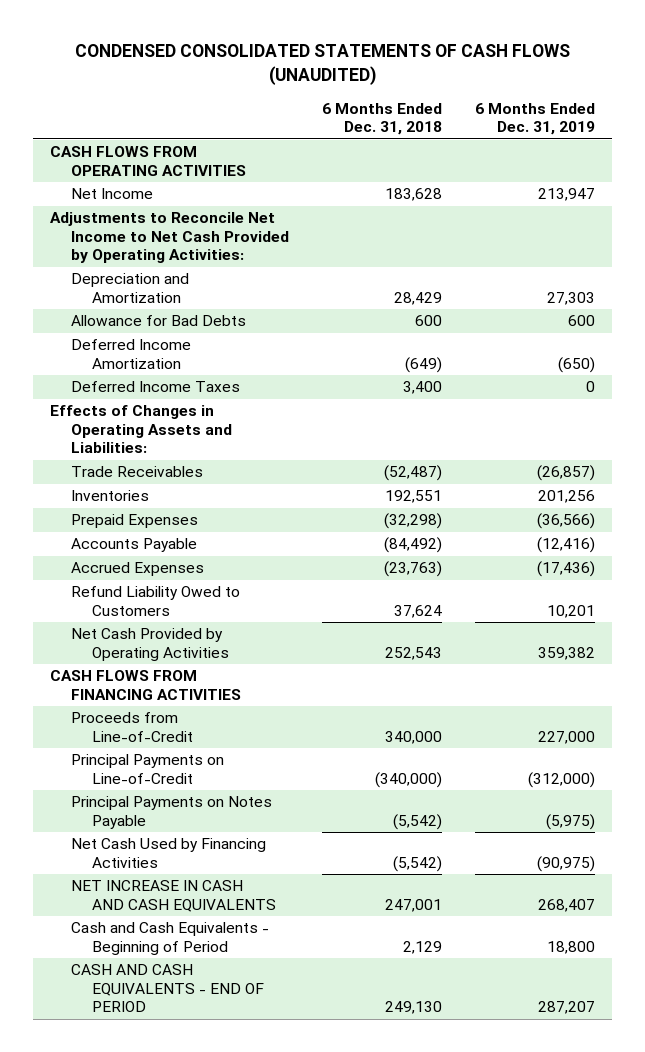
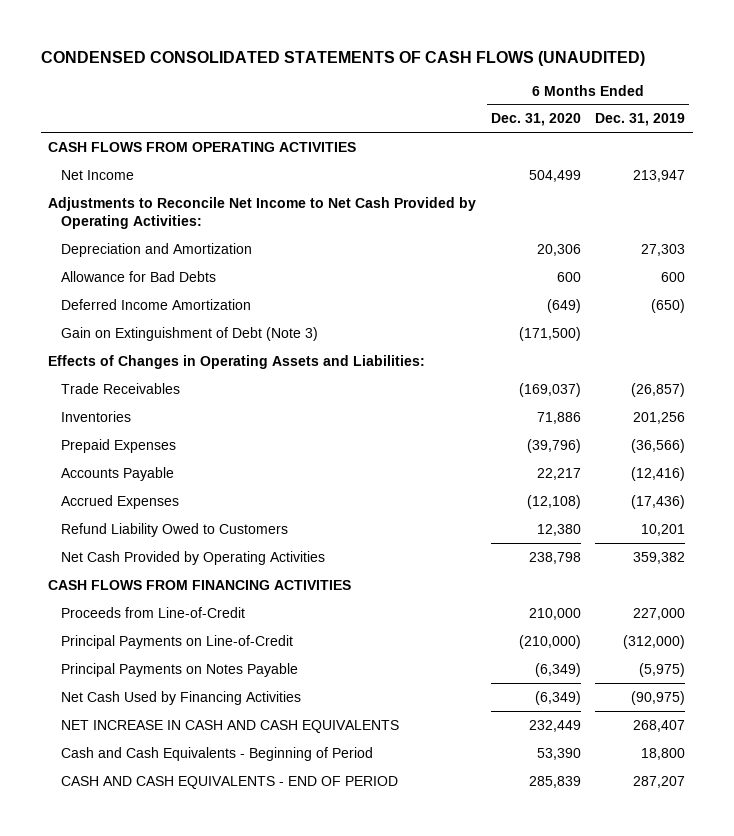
[321,102,442,136] 6 Months Ended Dec. 31, 2018 -> none
none -> [490,113,581,127] Dec. 31, 2020
[70,381,240,393] Deferred Income Taxes -> none
none -> [60,326,318,341] Gain on Extinguishment of Debt (Note 3)

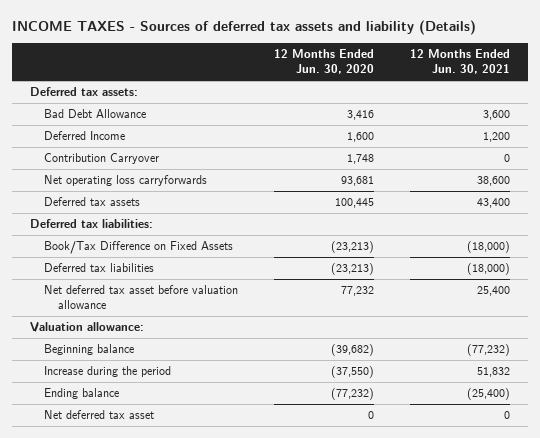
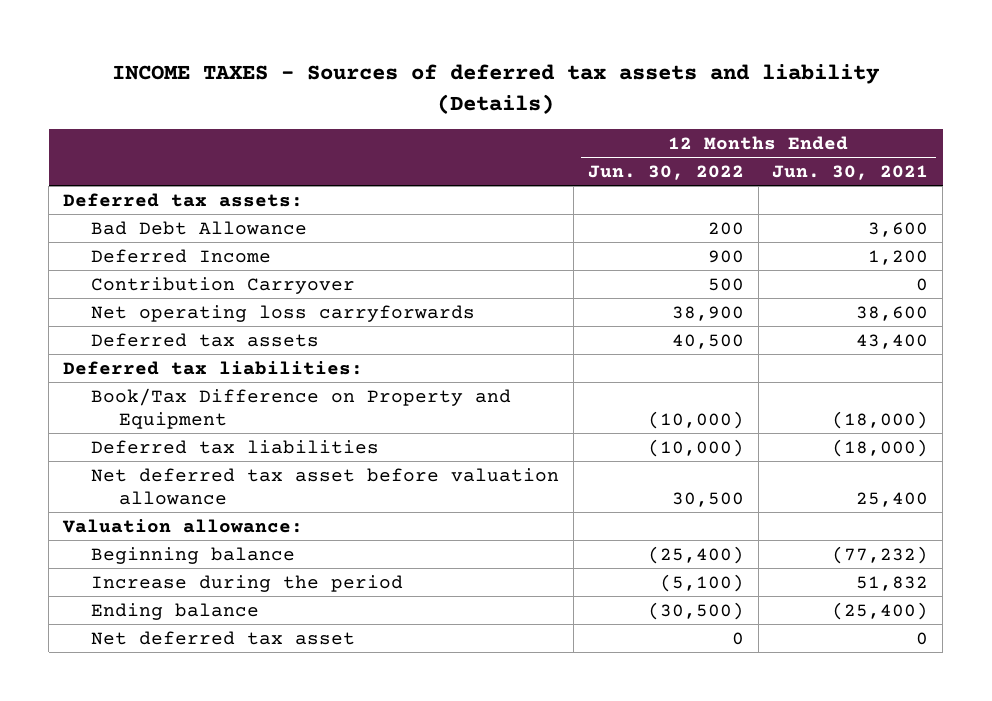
[274,49,375,75] 12 Months Ended Jun. 30, 2020 -> none
none -> [587,165,744,181] Jun. 30, 2022
[44,241,234,255] Book/Tax Difference on Fixed Assets -> [91,387,512,429] Book/Tax Difference on Property and Equipment

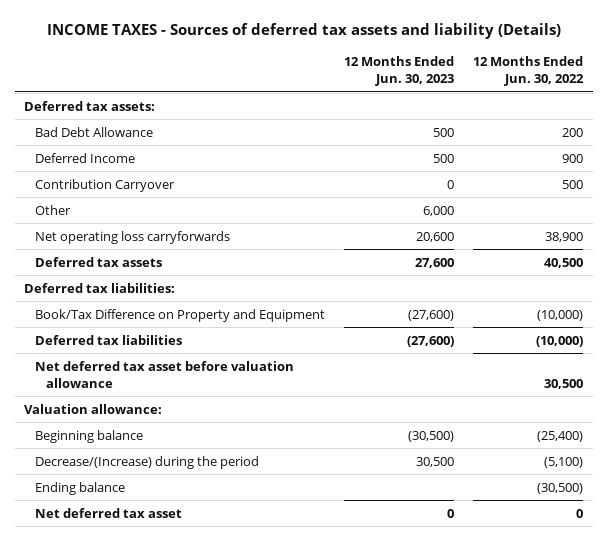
[772,165,929,181] Jun. 30, 2021 -> none
none -> [344,56,455,87] 12 Months Ended Jun. 30, 2023
none -> [35,204,72,215] Other
[91,574,404,592] Increase during the period -> [35,455,260,469] Decrease/(Increase) during the period

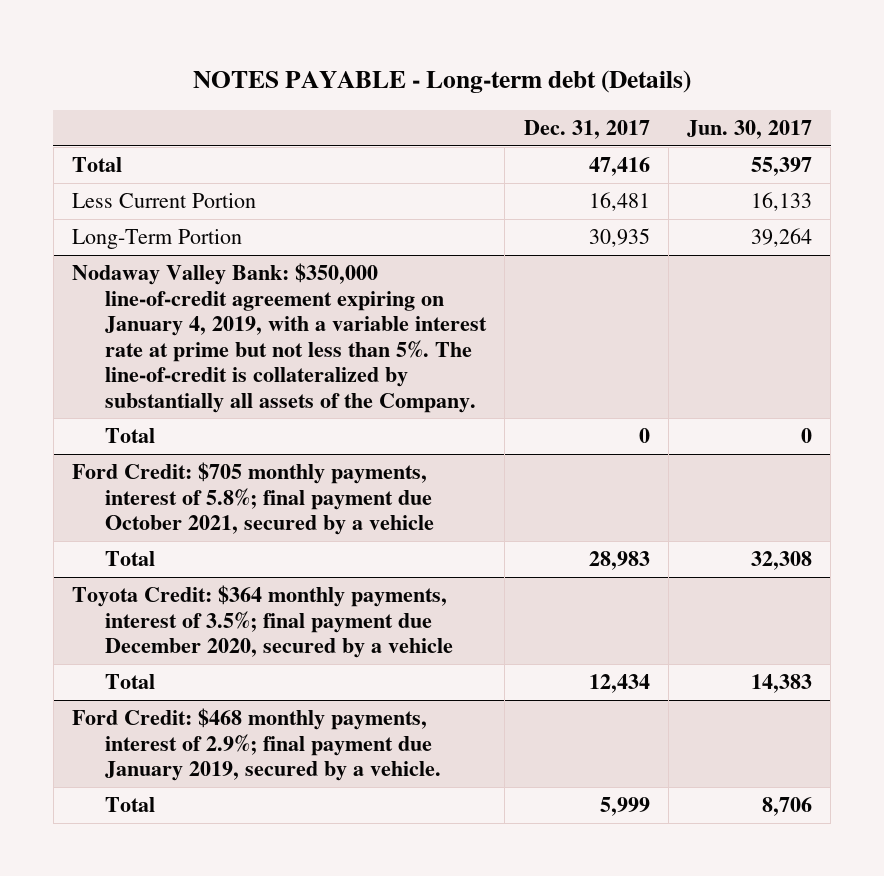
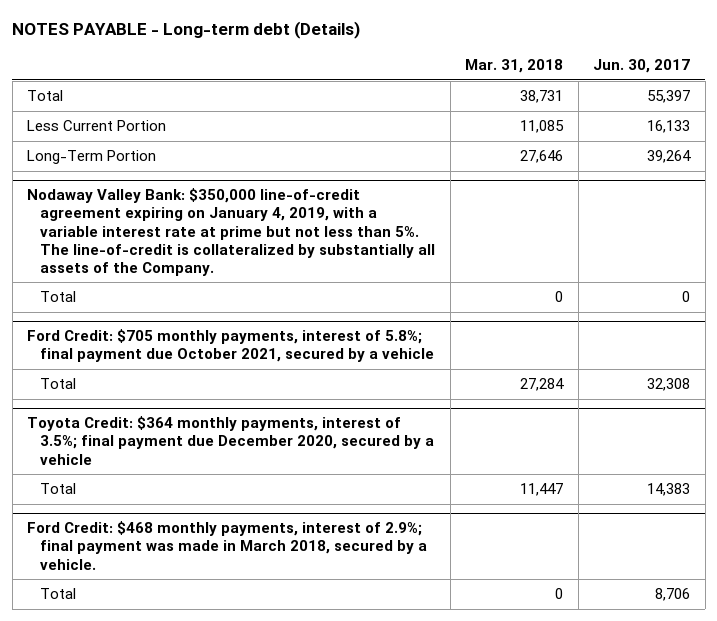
[523,120,650,140] Dec. 31, 2017 -> none
none -> [465,59,564,74] Mar. 31, 2018
[72,708,442,782] Ford Credit: $468 monthly payments, interest of 2.9%; final payment due January 2019, secured by a vehicle. -> [27,521,428,570] Ford Credit: $468 monthly payments, interest of 2.9%; final payment was made in March 2018, secured by a vehicle.

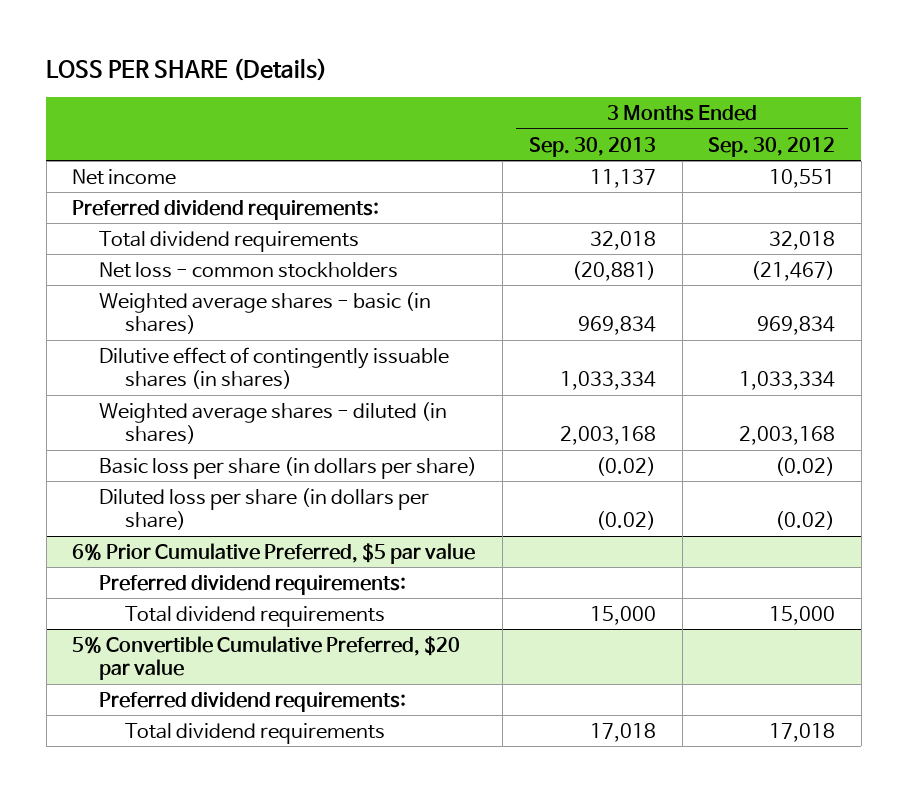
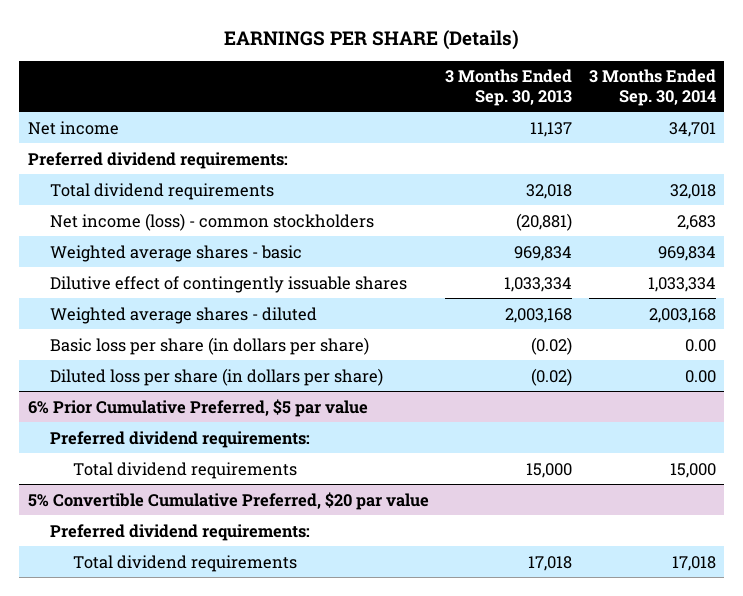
[46,58,328,82] LOSS PER SHARE (Details) -> [223,29,519,50] EARNINGS PER SHARE (Details)
[708,136,836,157] Sep. 30, 2012 -> none
none -> [588,69,716,106] 3 Months Ended Sep. 30, 2014
[98,261,398,278] Net loss - common stockholders -> [50,212,375,231] Net income (loss) - common stockholders
[98,291,431,335] Weighted average shares - basic (in shares) -> [50,244,303,262] Weighted average shares - basic
[98,346,449,390] Dilutive effect of contingently issuable shares (in shares) -> [50,275,408,293] Dilutive effect of contingently issuable shares
[98,401,447,445] Weighted average shares - diluted (in shares) -> [50,306,318,324] Weighted average shares - diluted

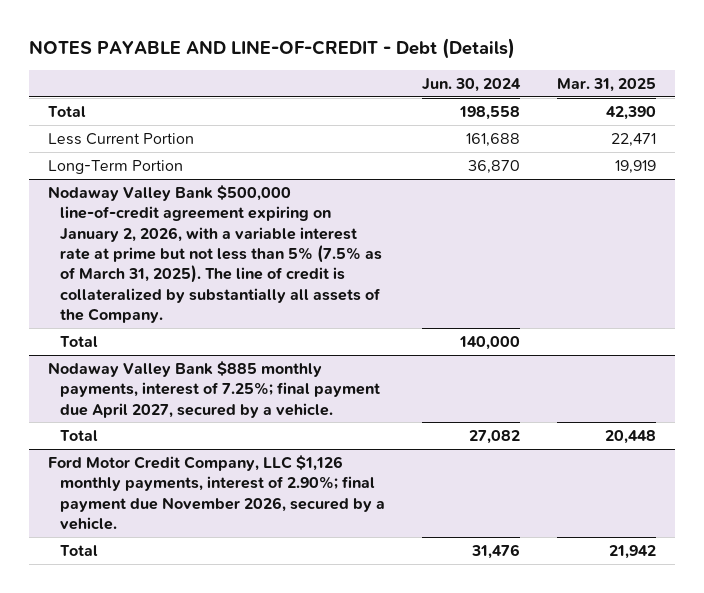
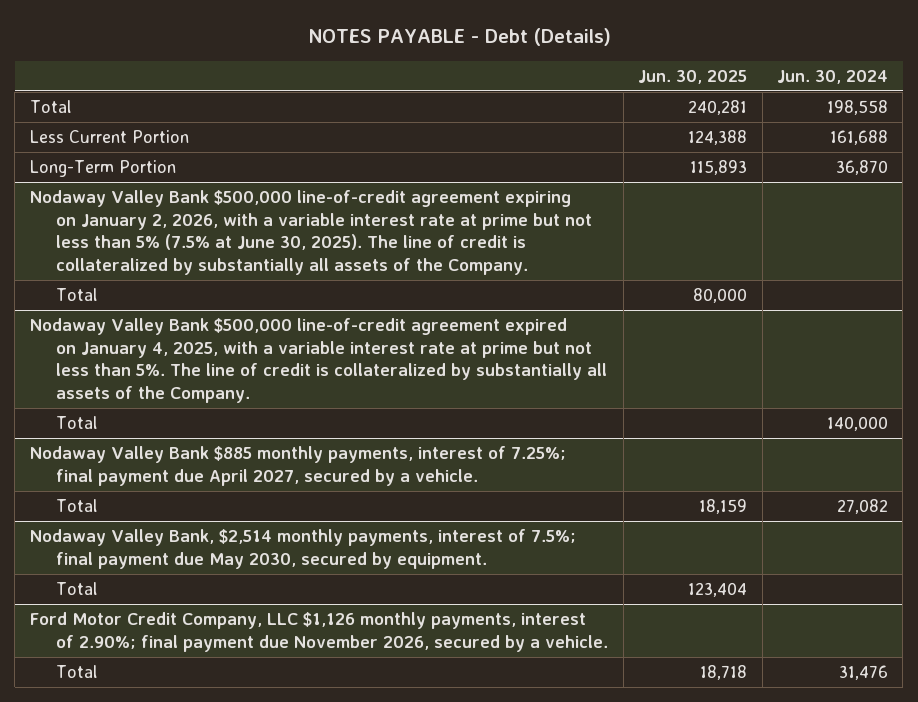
[28,37,515,59] NOTES PAYABLE AND LINE-OF-CREDIT - Debt (Details) -> [307,27,611,46] NOTES PAYABLE - Debt (Details)
[557,77,657,92] Mar. 31, 2025 -> none
none -> [638,69,748,84] Jun. 30, 2025
[47,184,382,323] Nodaway Valley Bank $500,000 line-of-credit agreement expiring on January 2, 2026, with a variable interest rate at prime but not less than 5% (7.5% as of March 31, 2025). The line of credit is collateralized by substantially all assets of the Company. -> [29,190,593,276] Nodaway Valley Bank $500,000 line-of-credit agreement expiring on January 2, 2026, with a variable interest rate at prime but not less than 5% (7.5% at June 30, 2025). The line of credit is collateralized by substantially all assets of the Company.
none -> [56,288,99,302] Total
none -> [29,318,608,404] Nodaway Valley Bank $500,000 line-of-credit agreement expired on January 4, 2025, with a variable interest rate at prime but not less than 5%. The line of credit is collateralized by substantially all assets of the Company.
none -> [29,529,576,569] Nodaway Valley Bank, $2,514 monthly payments, interest of 7.5%; final payment due May 2030, secured by equipment.
none -> [56,582,99,596] Total

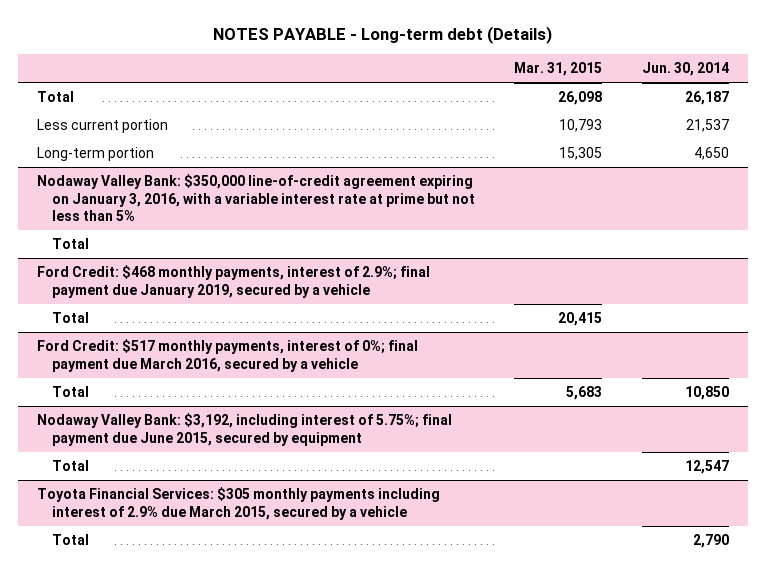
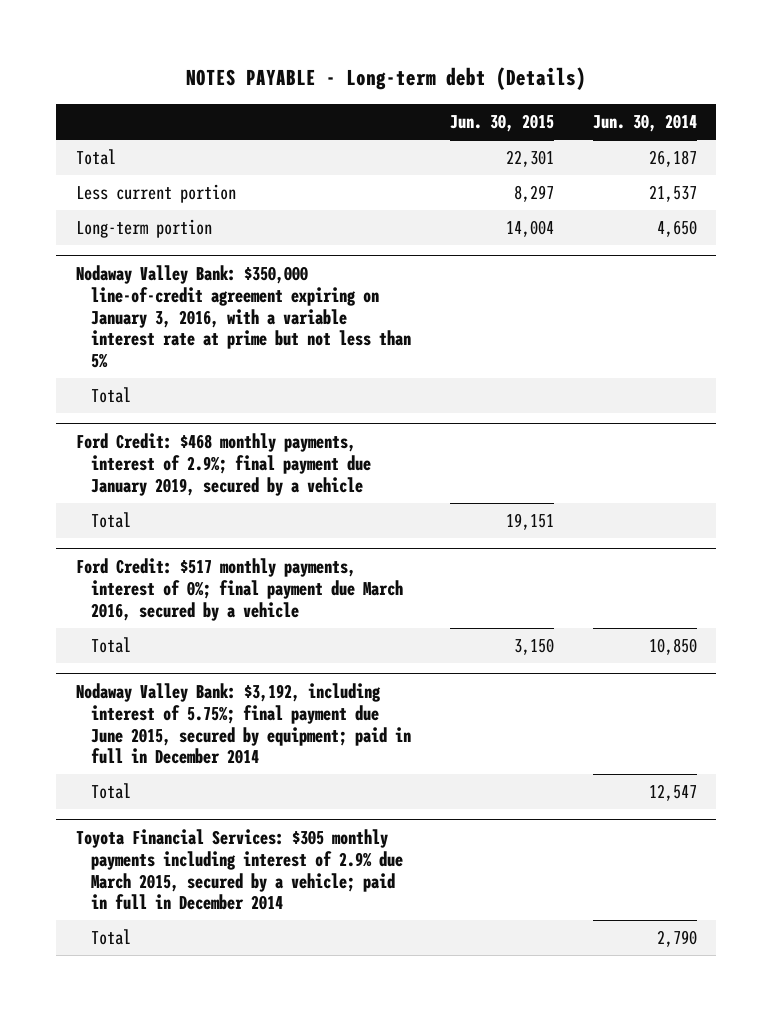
[514,62,603,77] Mar. 31, 2015 -> none
none -> [449,114,554,133] Jun. 30, 2015
[37,413,453,446] Nodaway Valley Bank: $3,192, including interest of 5.75%; final payment due June 2015, secured by equipment -> [75,683,411,765] Nodaway Valley Bank: $3,192, including interest of 5.75%; final payment due June 2015, secured by equipment; paid in full in December 2014
[37,487,441,520] Toyota Financial Services: $305 monthly payments including interest of 2.9% due March 2015, secured by a vehicle -> [75,829,403,911] Toyota Financial Services: $305 monthly payments including interest of 2.9% due March 2015, secured by a vehicle; paid in full in December 2014

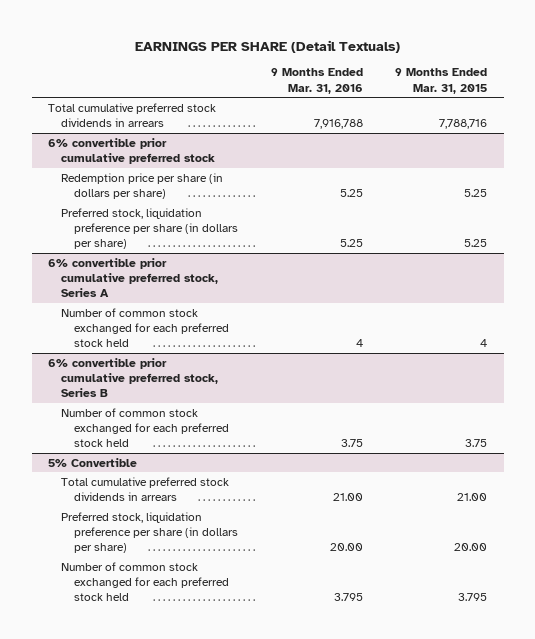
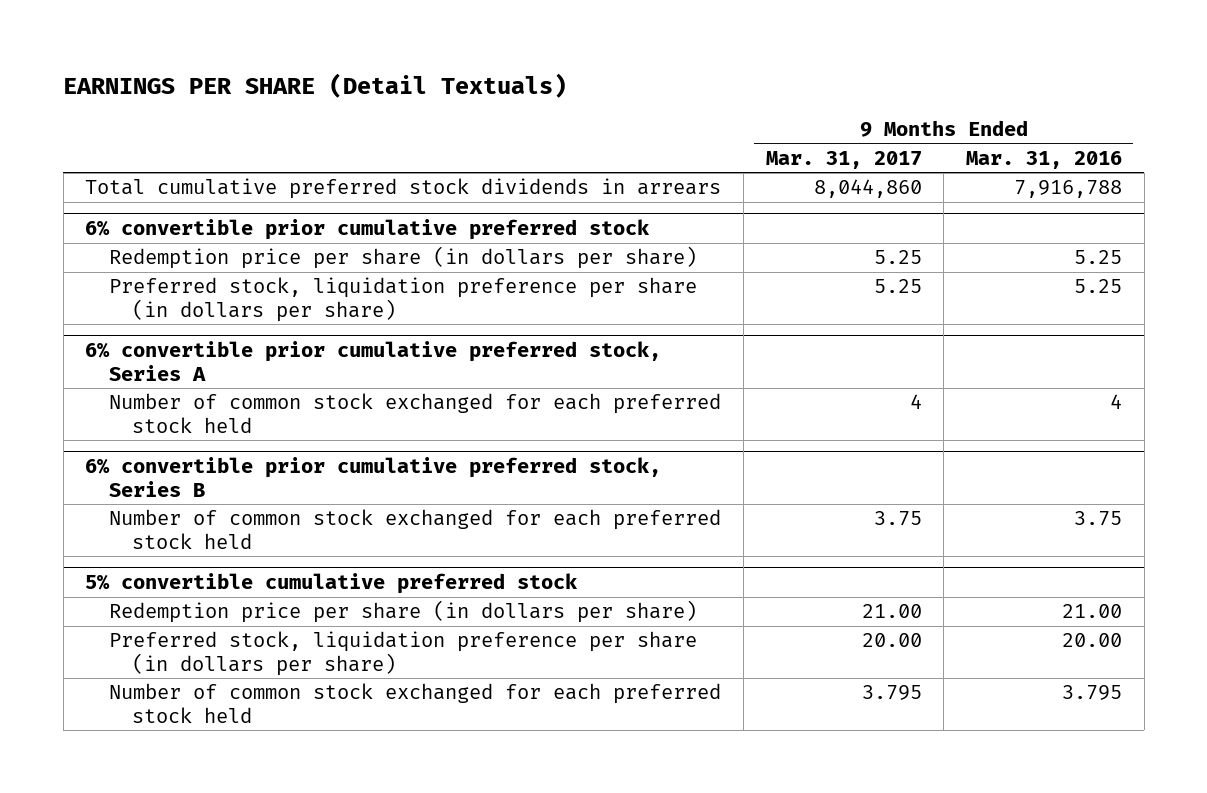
[395,68,488,94] 9 Months Ended Mar. 31, 2015 -> none
none -> [765,150,922,169] Mar. 31, 2017
[61,476,230,502] Total cumulative preferred stock dividends in arrears -> none
[48,457,138,467] 5% Convertible -> [85,573,579,595] 5% convertible cumulative preferred stock
none -> [108,600,697,624] Redemption price per share (in dollars per share)

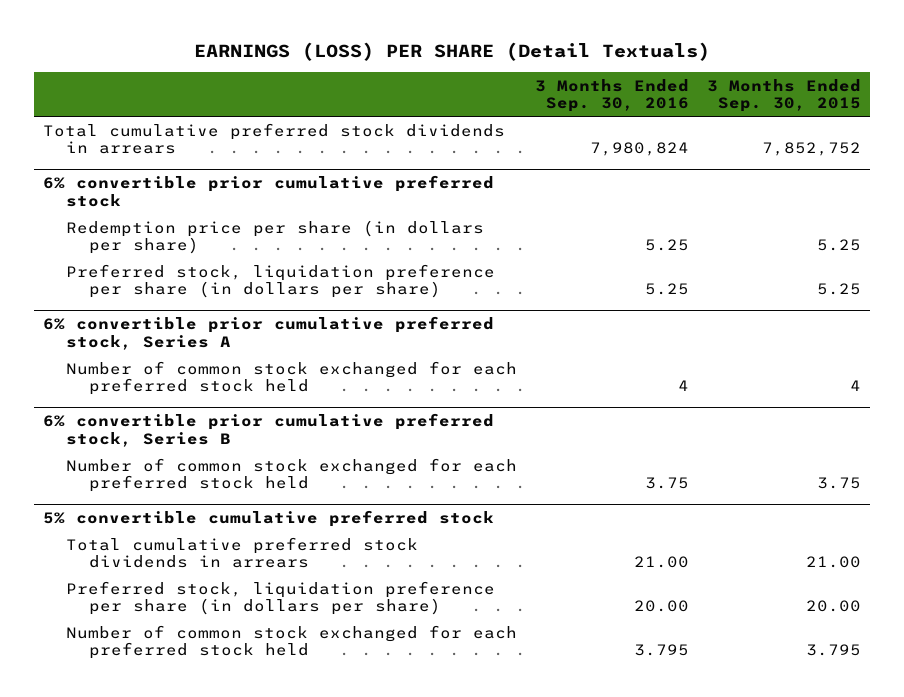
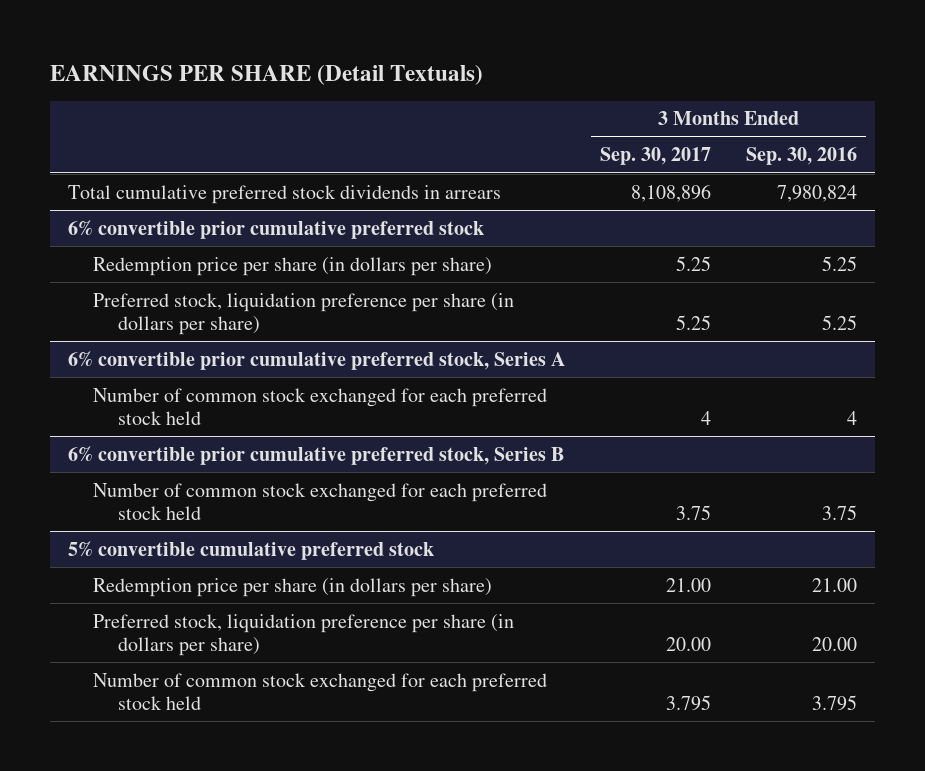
[194,42,711,62] EARNINGS (LOSS) PER SHARE (Detail Textuals) -> [49,64,483,85] EARNINGS PER SHARE (Detail Textuals)
[707,78,862,113] 3 Months Ended Sep. 30, 2015 -> none
none -> [599,147,711,166] Sep. 30, 2017
[65,536,418,569] Total cumulative preferred stock dividends in arrears -> none
none -> [92,577,492,597] Redemption price per share (in dollars per share)

